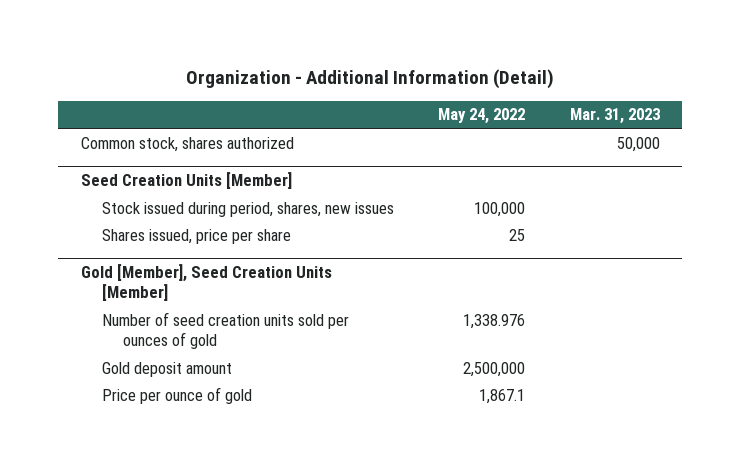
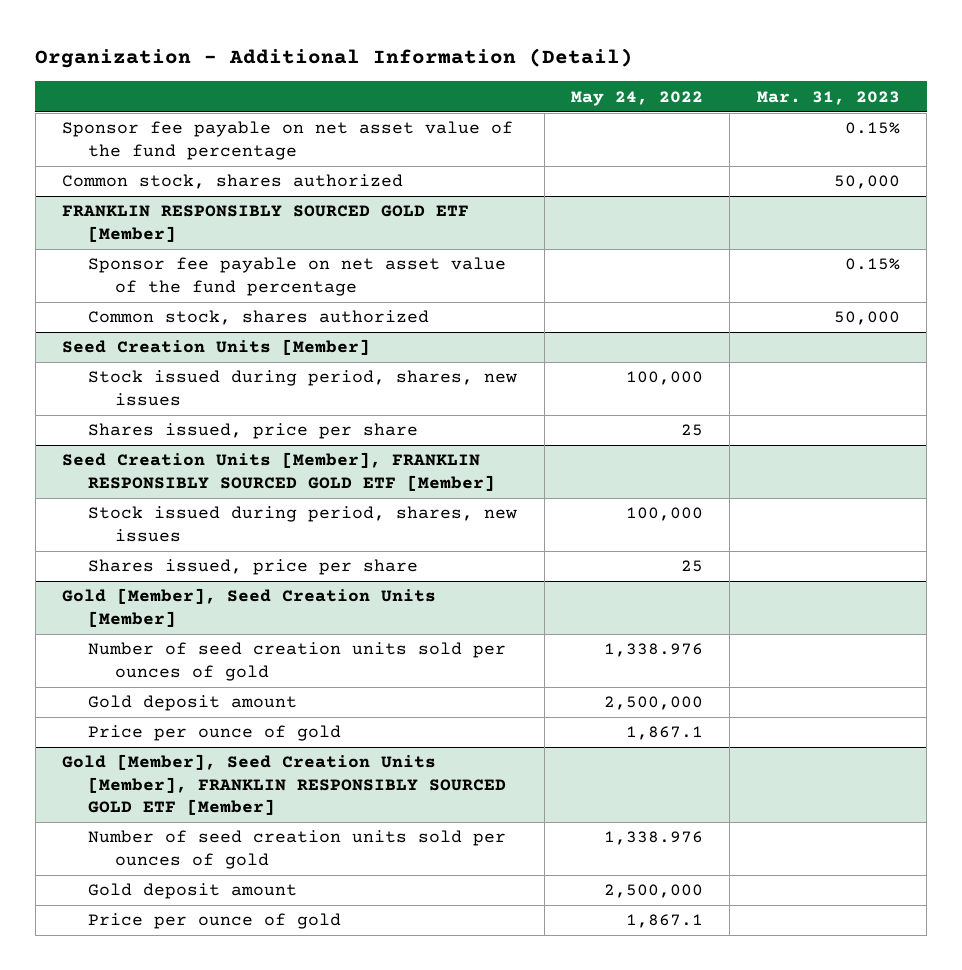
none -> [61,121,513,160] Sponsor fee payable on net asset value of the fund percentage
none -> [61,205,469,242] FRANKLIN RESPONSIBLY SOURCED GOLD ETF [Member]
none -> [88,257,507,296] Sponsor fee payable on net asset value of the fund percentage
none -> [88,310,430,326] Common stock, shares authorized
none -> [61,452,496,491] Seed Creation Units [Member], FRANKLIN RESPONSIBLY SOURCED GOLD ETF [Member]
none -> [88,506,518,542] Stock issued during period, shares, new issues
none -> [88,559,419,576] Shares issued, price per share
none -> [61,754,507,816] Gold [Member], Seed Creation Units [Member], FRANKLIN RESPONSIBLY SOURCED GOLD ETF [Member]
none -> [88,830,507,869] Number of seed creation units sold per ounces of gold
none -> [88,883,298,900] Gold deposit amount
none -> [88,913,342,930] Price per ounce of gold

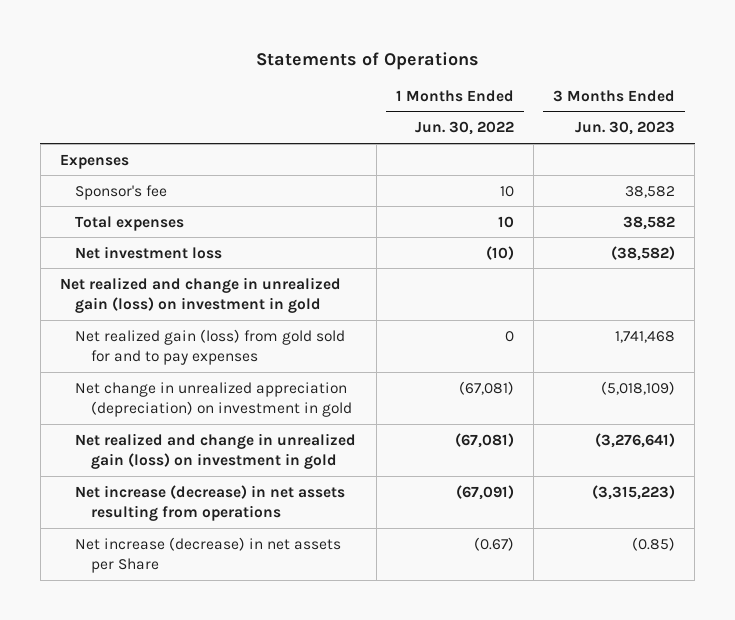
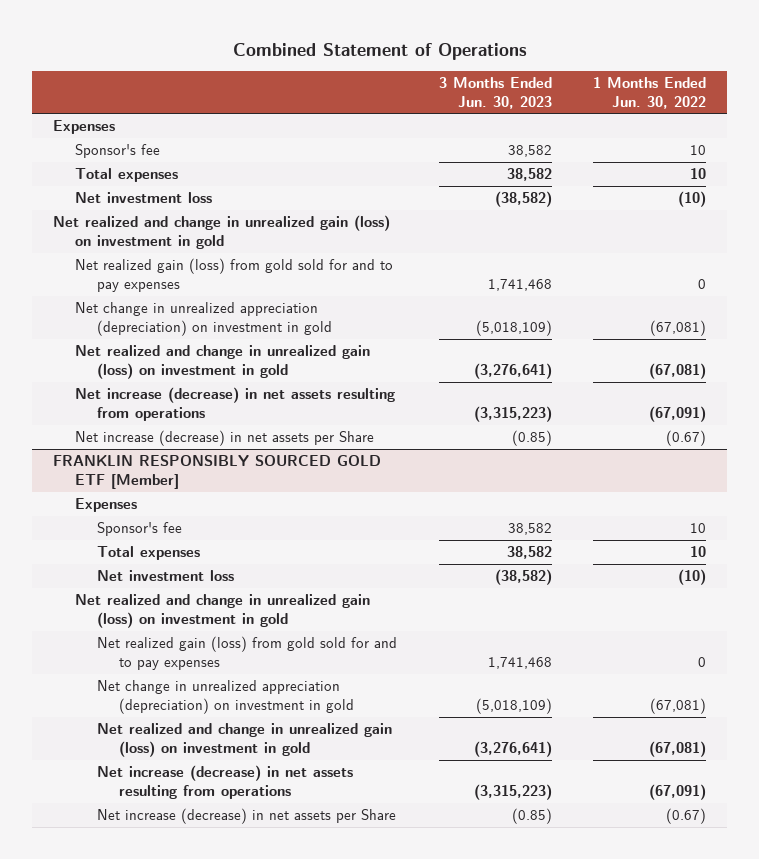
[255,51,479,70] Statements of Operations -> [232,42,527,60] Combined Statement of Operations
none -> [52,455,381,489] FRANKLIN RESPONSIBLY SOURCED GOLD ETF [Member]
none -> [75,498,138,513] Expenses
none -> [97,522,183,537] Sponsor's fee
none -> [97,546,201,561] Total expenses
none -> [97,570,235,582] Net investment loss
none -> [75,594,371,628] Net realized and change in unrealized gain (loss) on investment in gold
none -> [97,636,398,670] Net realized gain (loss) from gold sold for and to pay expenses
none -> [97,680,355,714] Net change in unrealized appreciation (depreciation) on investment in gold
none -> [97,723,393,757] Net realized and change in unrealized gain (loss) on investment in gold
none -> [97,765,354,799] Net increase (decrease) in net assets resulting from operations
none -> [97,808,397,825] Net increase (decrease) in net assets per Share

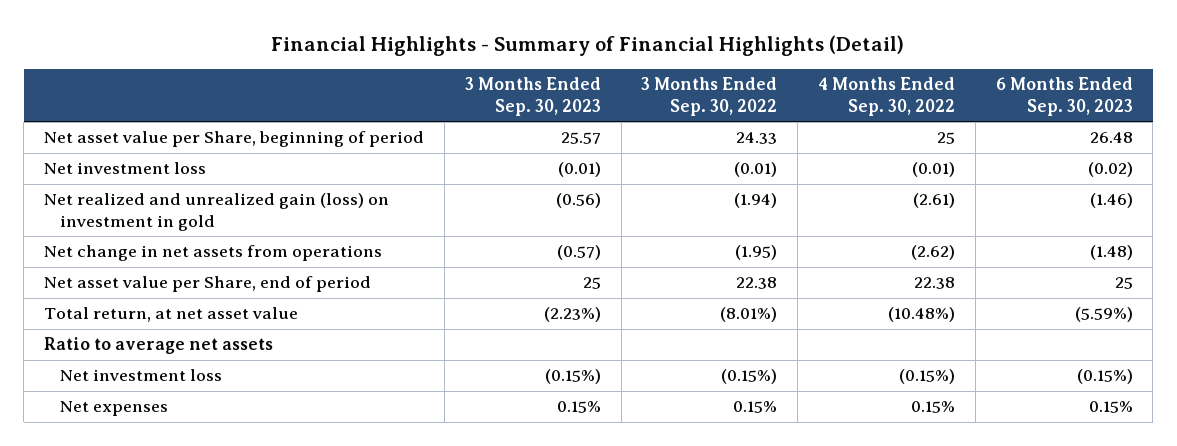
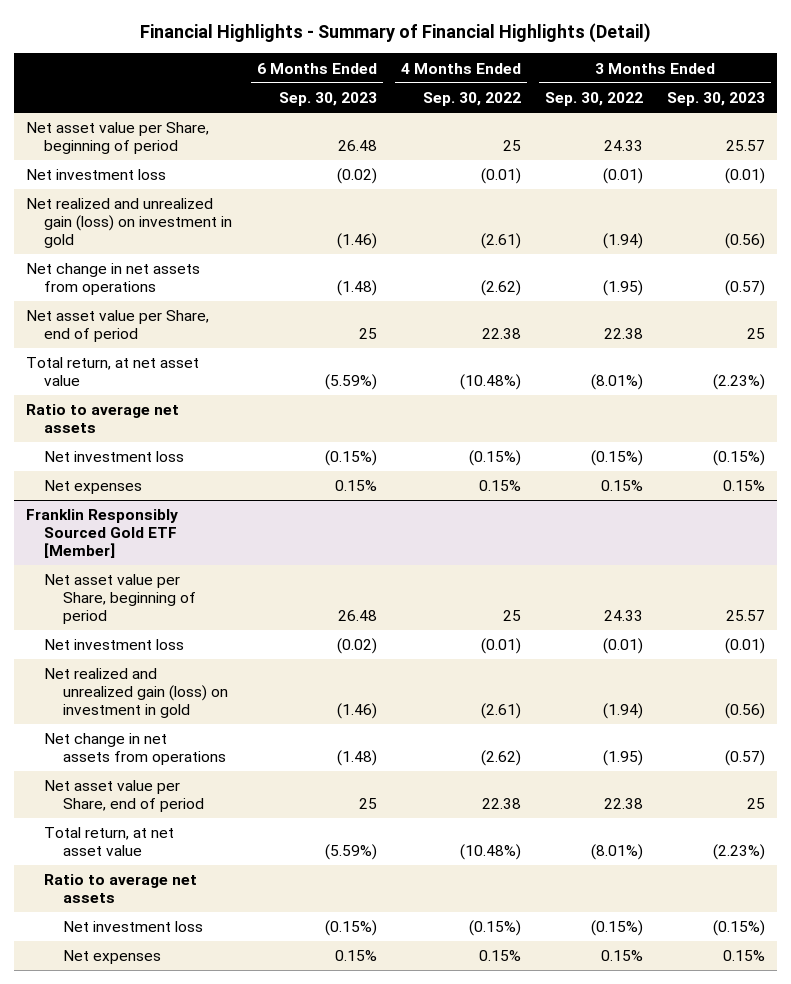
none -> [25,509,178,558] Franklin Responsibly Sourced Gold ETF [Member]
none -> [44,574,196,624] Net asset value per Share, beginning of period
none -> [44,639,185,651] Net investment loss
none -> [44,668,228,718] Net realized and unrealized gain (loss) on investment in gold
none -> [44,733,226,766] Net change in net assets from operations
none -> [44,780,204,813] Net asset value per Share, end of period
none -> [44,827,175,857] Total return, at net asset value
none -> [44,874,198,904] Ratio to average net assets
none -> [62,921,203,933] Net investment loss
none -> [62,950,161,965] Net expenses

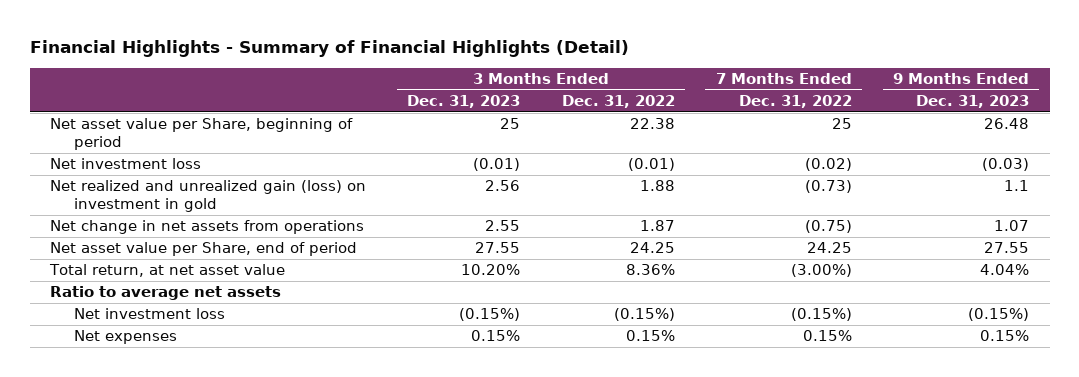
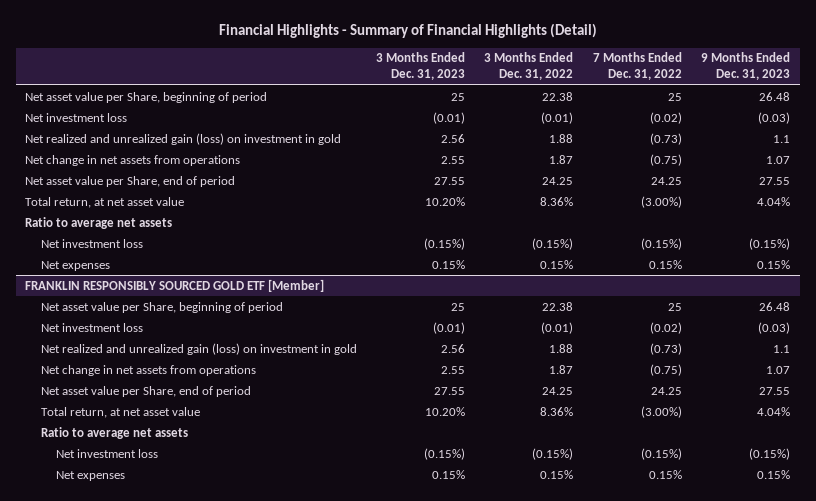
none -> [25,278,325,292] FRANKLIN RESPONSIBLY SOURCED GOLD ETF [Member]
none -> [40,301,283,313] Net asset value per Share, beginning of period
none -> [40,322,143,332] Net investment loss
none -> [40,342,357,355] Net realized and unrealized gain (loss) on investment in gold
none -> [40,364,256,376] Net change in net assets from operations
none -> [40,385,251,397] Net asset value per Share, end of period
none -> [40,406,200,418] Total return, at net asset value
none -> [40,426,188,439] Ratio to average net assets
none -> [55,448,158,458] Net investment loss
none -> [55,470,125,481] Net expenses

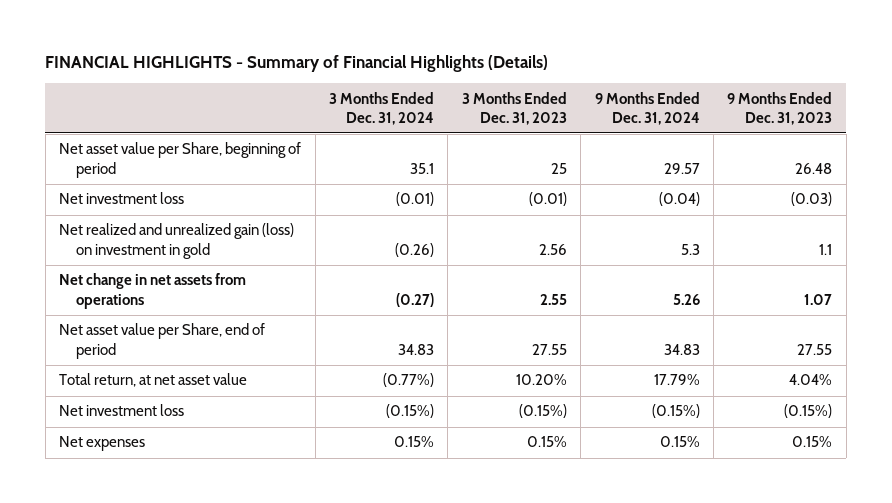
[218,23,597,39] Financial Highlights - Summary of Financial Highlights (Detail) -> [45,55,549,73] FINANCIAL HIGHLIGHTS - Summary of Financial Highlights (Details)
[484,52,574,81] 3 Months Ended Dec. 31, 2022 -> none
[592,52,682,81] 7 Months Ended Dec. 31, 2022 -> none
none -> [328,91,434,125] 3 Months Ended Dec. 31, 2024
none -> [594,91,700,125] 9 Months Ended Dec. 31, 2024
[25,216,173,229] Ratio to average net assets -> none
[25,278,325,292] FRANKLIN RESPONSIBLY SOURCED GOLD ETF [Member] -> none
[40,301,283,313] Net asset value per Share, beginning of period -> none
[40,322,143,332] Net investment loss -> none
[40,342,357,355] Net realized and unrealized gain (loss) on investment in gold -> none
[40,364,256,376] Net change in net assets from operations -> none
[40,385,251,397] Net asset value per Share, end of period -> none
[40,406,200,418] Total return, at net asset value -> none
[40,426,188,439] Ratio to average net assets -> none
[55,448,158,458] Net investment loss -> none
[55,470,125,481] Net expenses -> none

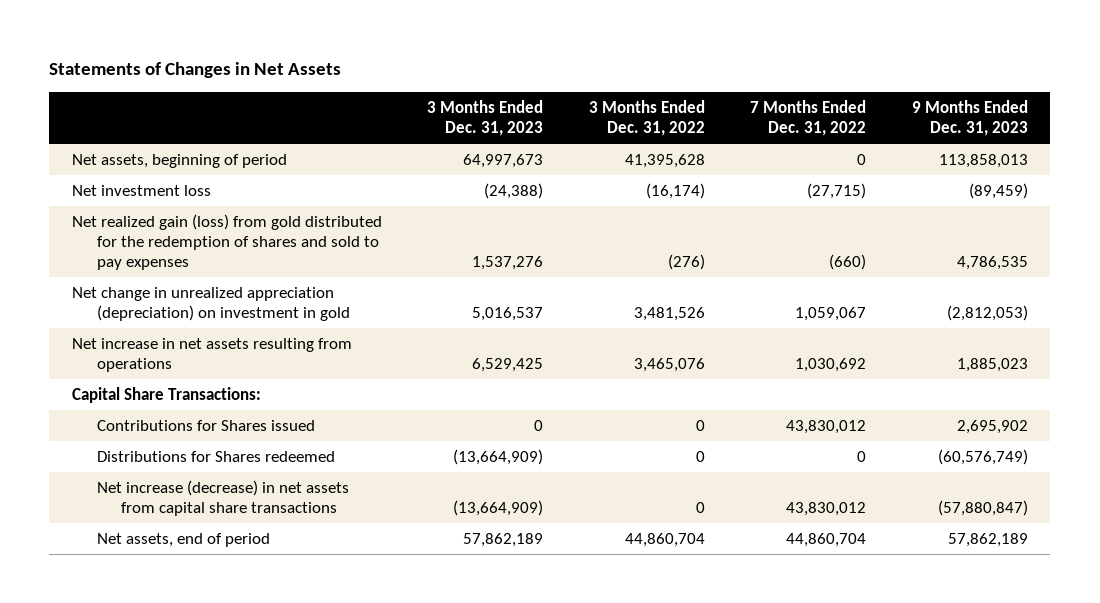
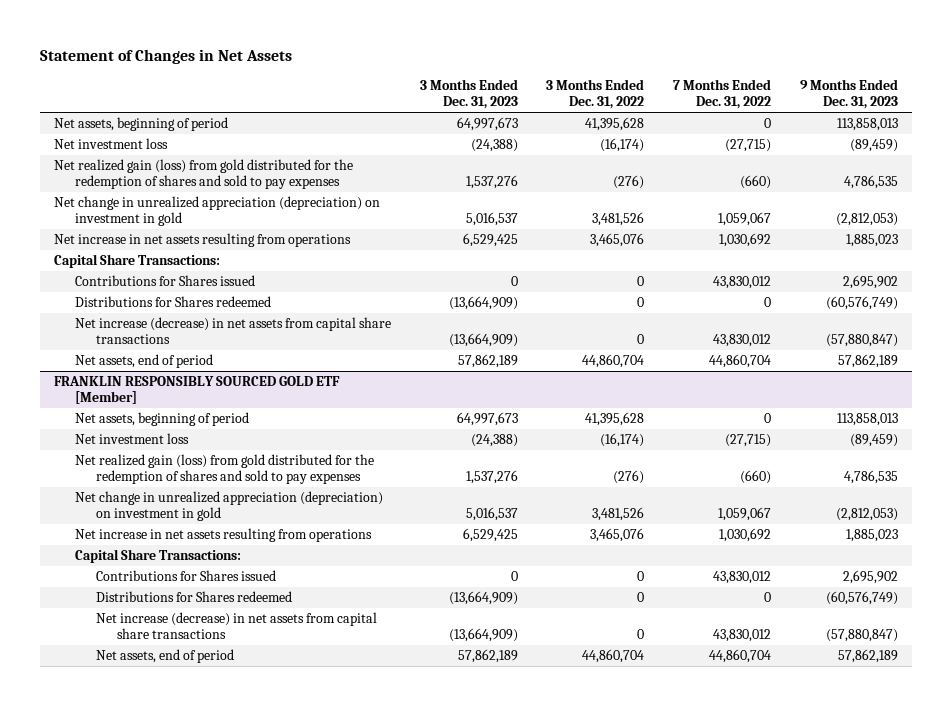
[49,62,342,79] Statements of Changes in Net Assets -> [39,48,292,64] Statement of Changes in Net Assets
none -> [53,376,340,405] FRANKLIN RESPONSIBLY SOURCED GOLD ETF [Member]
none -> [75,412,250,427] Net assets, beginning of period
none -> [75,433,190,445] Net investment loss
none -> [75,454,375,485] Net realized gain (loss) from gold distributed for the redemption of shares and sold to pay expenses
none -> [75,491,384,522] Net change in unrealized appreciation (depreciation) on investment in gold
none -> [75,528,373,543] Net increase in net assets resulting from operations
none -> [75,549,242,564] Capital Share Transactions:
none -> [96,570,277,582] Contributions for Shares issued
none -> [96,591,293,603] Distributions for Shares redeemed
none -> [96,612,378,640] Net increase (decrease) in net assets from capital share transactions
none -> [96,649,235,664] Net assets, end of period

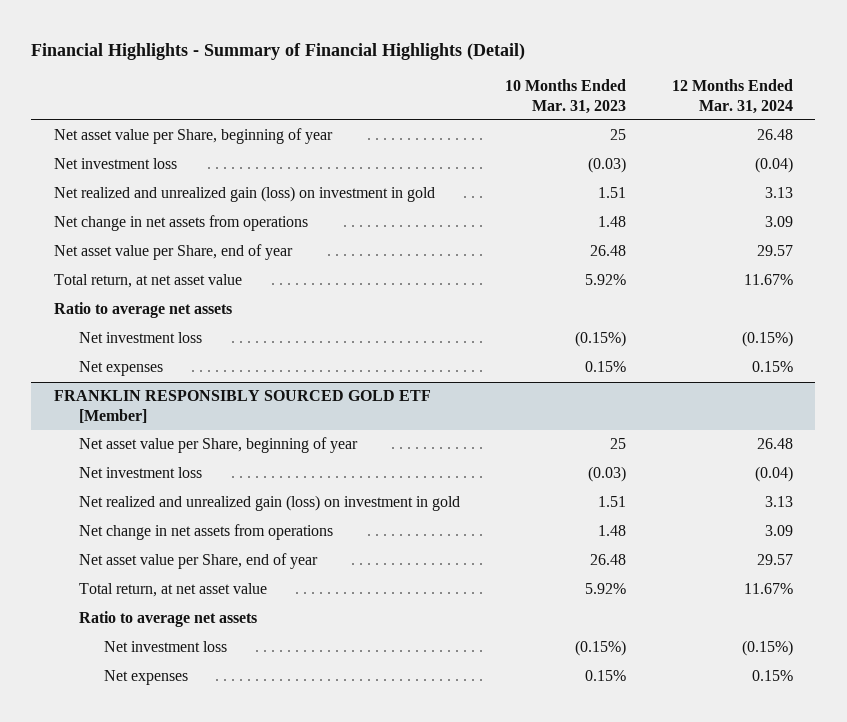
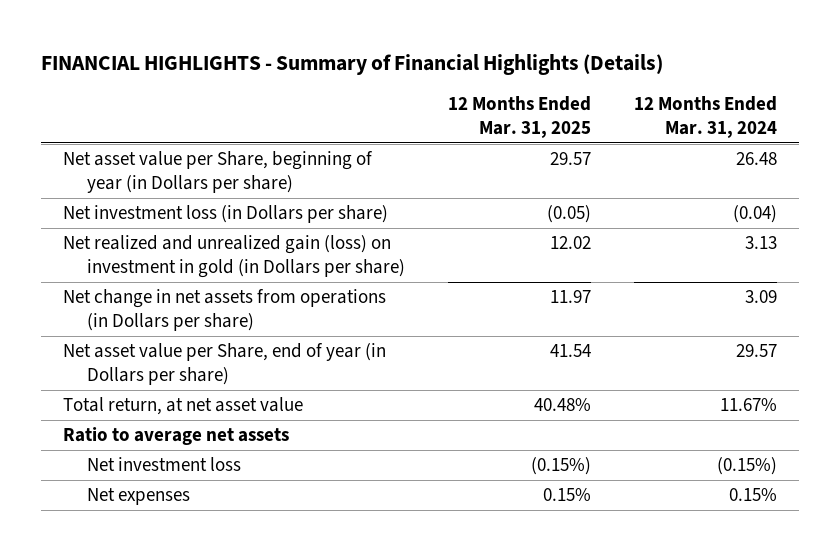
[31,42,526,60] Financial Highlights - Summary of Financial Highlights (Detail) -> [41,54,664,76] FINANCIAL HIGHLIGHTS - Summary of Financial Highlights (Details)
[505,79,627,114] 10 Months Ended Mar. 31, 2023 -> none
none -> [447,96,591,139] 12 Months Ended Mar. 31, 2025
[54,274,243,289] Total return, at net asset value -> none
[54,302,233,319] Ratio to average net assets -> none
[78,332,202,344] Net investment loss -> none
[78,361,163,377] Net expenses -> none
[54,390,432,423] FRANKLIN RESPONSIBLY SOURCED GOLD ETF [Member] -> none
[78,437,358,454] Net asset value per Share, beginning of year -> none
[78,467,202,479] Net investment loss -> none
[78,495,460,512] Net realized and unrealized gain (loss) on investment in gold -> none
[78,524,333,541] Net change in net assets from operations -> none
[78,553,318,570] Net asset value per Share, end of year -> none
[54,128,334,145] Net asset value per Share, beginning of year -> [62,151,373,193] Net asset value per Share, beginning of year (in Dollars per share)
[54,158,178,170] Net investment loss -> [62,205,388,224] Net investment loss (in Dollars per share)
[54,186,436,203] Net realized and unrealized gain (loss) on investment in gold -> [62,235,405,278] Net realized and unrealized gain (loss) on investment in gold (in Dollars per share)
[54,215,309,232] Net change in net assets from operations -> [62,289,386,331] Net change in net assets from operations (in Dollars per share)
[54,244,294,261] Net asset value per Share, end of year -> [62,343,386,385] Net asset value per Share, end of year (in Dollars per share)

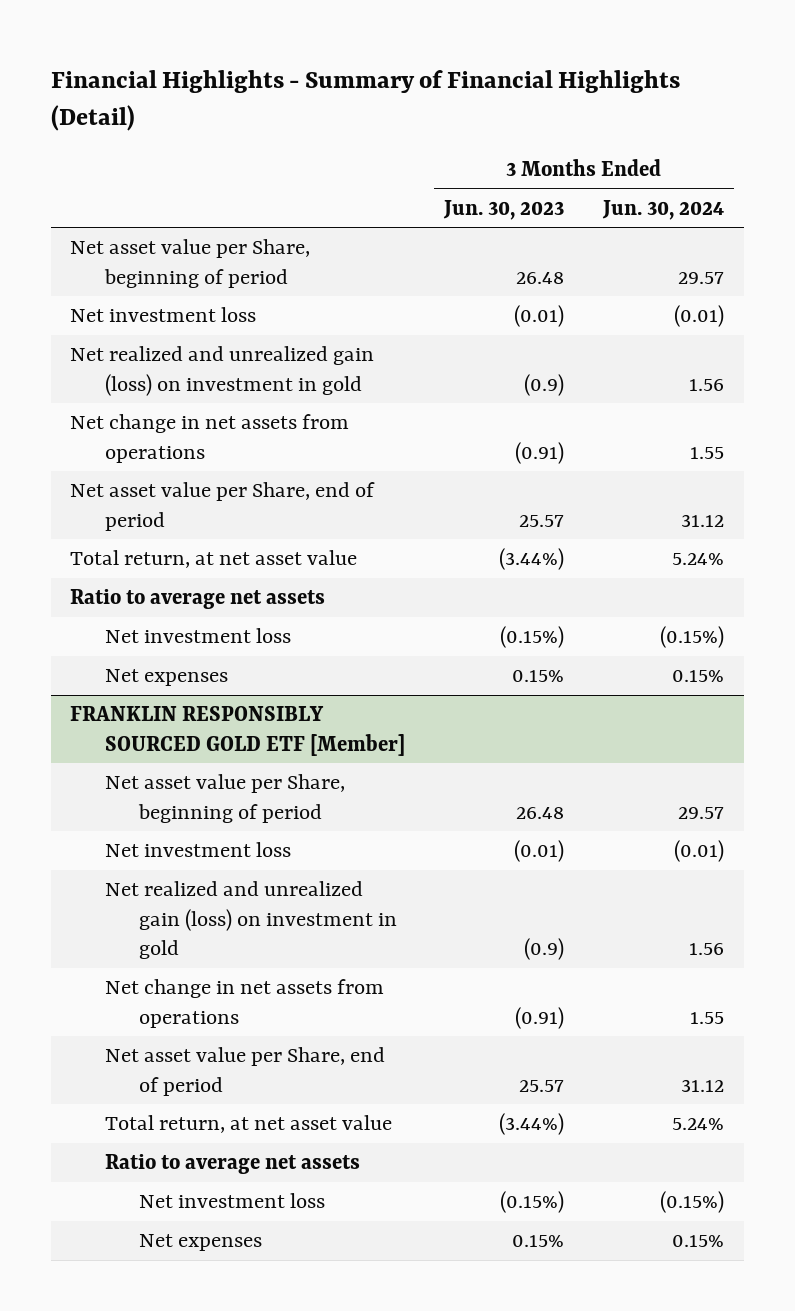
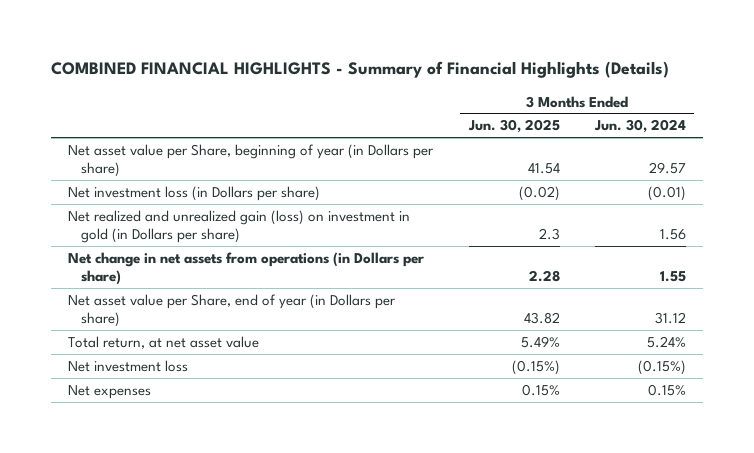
[50,70,680,132] Financial Highlights - Summary of Financial Highlights (Detail) -> [50,61,669,79] COMBINED FINANCIAL HIGHLIGHTS - Summary of Financial Highlights (Details)
[443,199,565,220] Jun. 30, 2023 -> none
none -> [467,119,560,134] Jun. 30, 2025
[70,550,358,569] Total return, at net asset value -> none
[70,589,326,610] Ratio to average net assets -> none
[104,628,291,644] Net investment loss -> none
[104,669,228,687] Net expenses -> none
[70,706,405,756] FRANKLIN RESPONSIBLY SOURCED GOLD ETF [Member] -> none
[104,774,345,823] Net asset value per Share, beginning of period -> none
[104,842,291,858] Net investment loss -> none
[104,881,397,960] Net realized and unrealized gain (loss) on investment in gold -> none
[104,979,384,1028] Net change in net assets from operations -> none
[104,1047,385,1096] Net asset value per Share, end of period -> none
[70,239,311,288] Net asset value per Share, beginning of period -> [68,143,435,178] Net asset value per Share, beginning of year (in Dollars per share)
[70,307,257,323] Net investment loss -> [68,185,321,201] Net investment loss (in Dollars per share)
[70,346,375,396] Net realized and unrealized gain (loss) on investment in gold -> [68,209,411,244] Net realized and unrealized gain (loss) on investment in gold (in Dollars per share)
[70,414,350,463] Net change in net assets from operations -> [68,251,425,286] Net change in net assets from operations (in Dollars per share)
[70,482,376,531] Net asset value per Share, end of period -> [68,293,397,328] Net asset value per Share, end of year (in Dollars per share)
[104,1154,360,1175] Ratio to average net assets -> none

